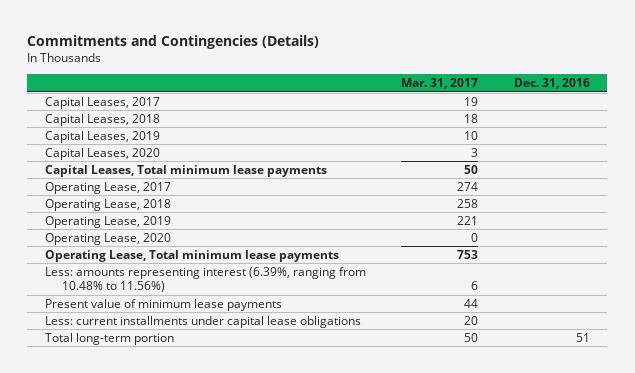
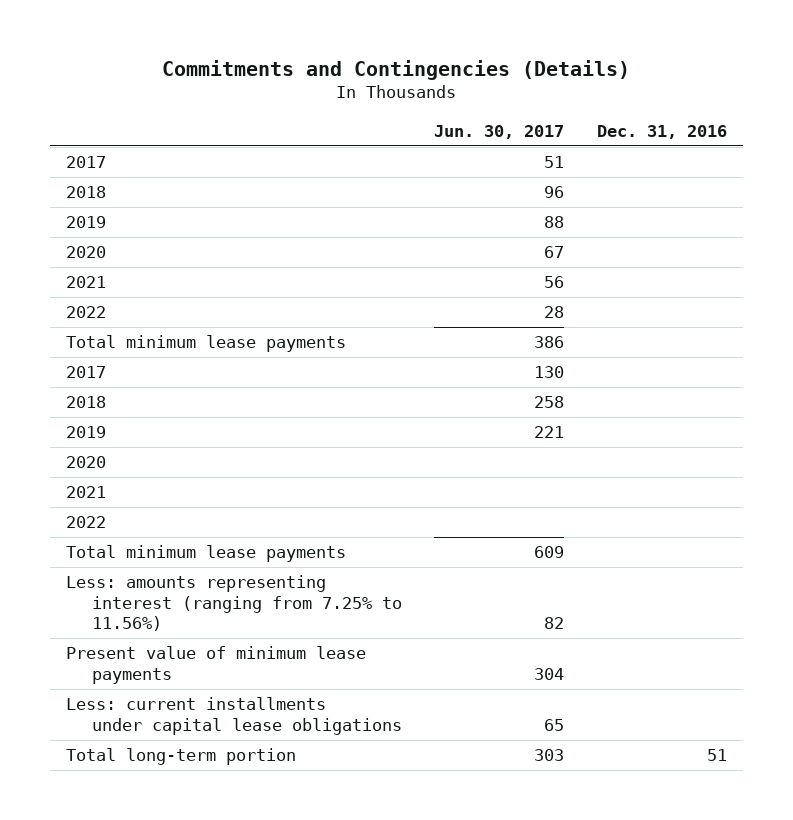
[401,78,479,90] Mar. 31, 2017 -> none
none -> [434,124,565,139] Jun. 30, 2017
[45,97,161,110] Capital Leases, 2017 -> [65,156,106,169] 2017
[45,114,161,127] Capital Leases, 2018 -> [65,186,106,199] 2018
[45,131,161,144] Capital Leases, 2019 -> [65,216,106,229] 2019
[45,148,161,161] Capital Leases, 2020 -> [65,246,106,259] 2020
none -> [65,276,106,289] 2021
none -> [65,306,106,319] 2022
[45,165,328,178] Capital Leases, Total minimum lease payments -> [65,335,346,353] Total minimum lease payments
[45,182,172,195] Operating Lease, 2017 -> [65,366,106,379] 2017
[45,199,172,212] Operating Lease, 2018 -> [65,396,106,409] 2018
[45,216,172,229] Operating Lease, 2019 -> [65,426,106,439] 2019
[45,233,172,246] Operating Lease, 2020 -> [65,456,106,469] 2020
none -> [65,486,106,499] 2021
none -> [65,516,106,529] 2022
[45,250,340,263] Operating Lease, Total minimum lease payments -> [65,545,346,563] Total minimum lease payments
[45,267,367,293] Less: amounts representing interest (6.39%, ranging from 10.48% to 11.56%) -> [65,575,403,632] Less: amounts representing interest (ranging from 7.25% to 11.56%)

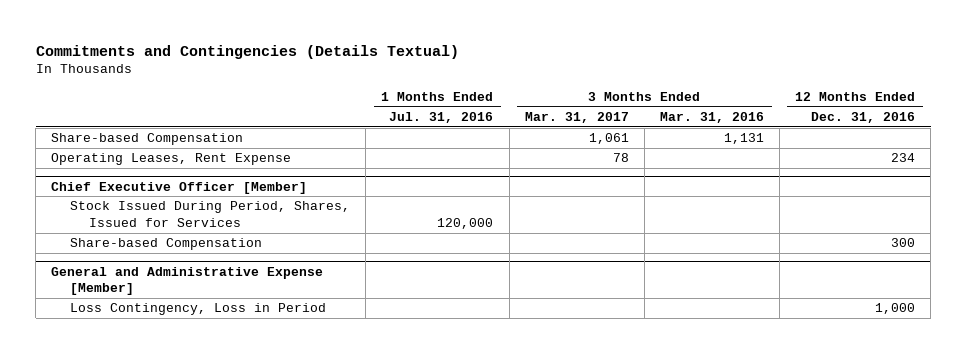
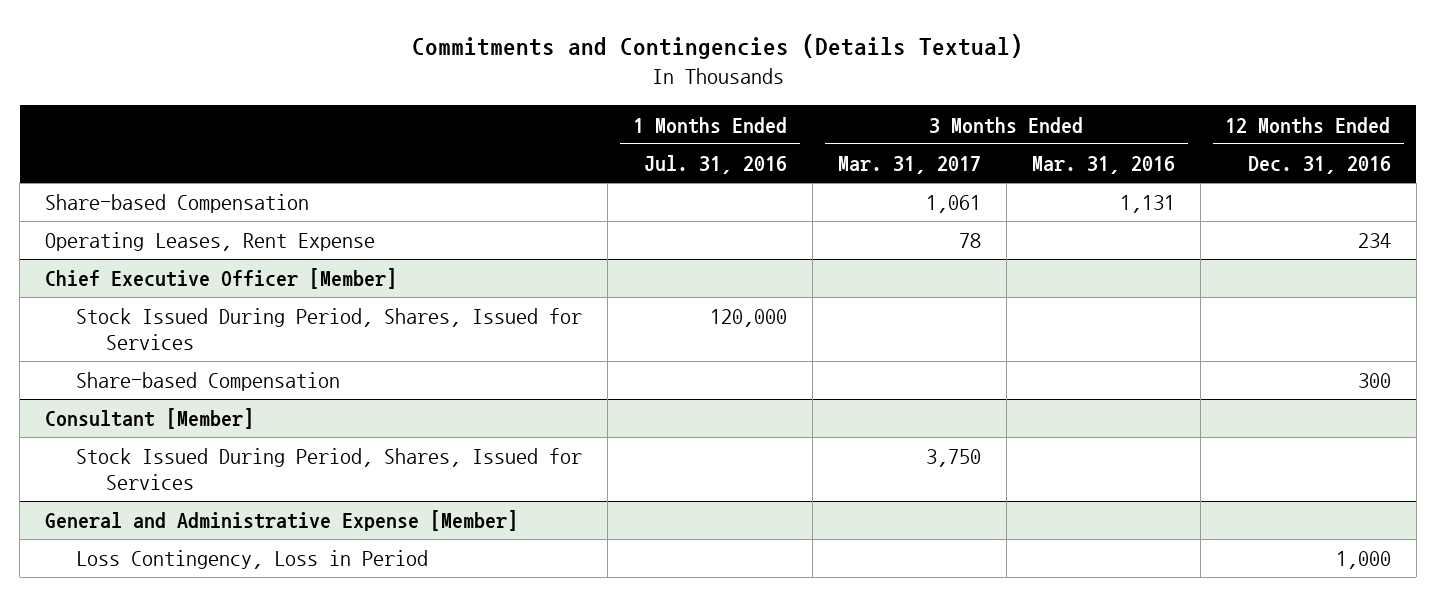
none -> [45,408,255,430] Consultant [Member]
none -> [75,448,582,491] Stock Issued During Period, Shares, Issued for Services

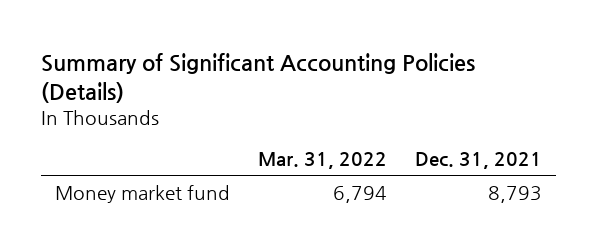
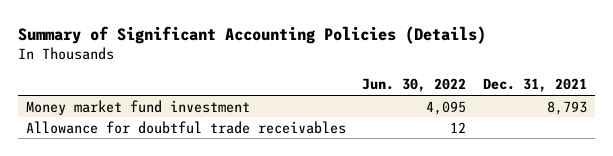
[258,152,388,170] Mar. 31, 2022 -> none
none -> [362,78,467,93] Jun. 30, 2022
[55,184,231,203] Money market fund -> [25,99,250,115] Money market fund investment
none -> [25,120,346,134] Allowance for doubtful trade receivables

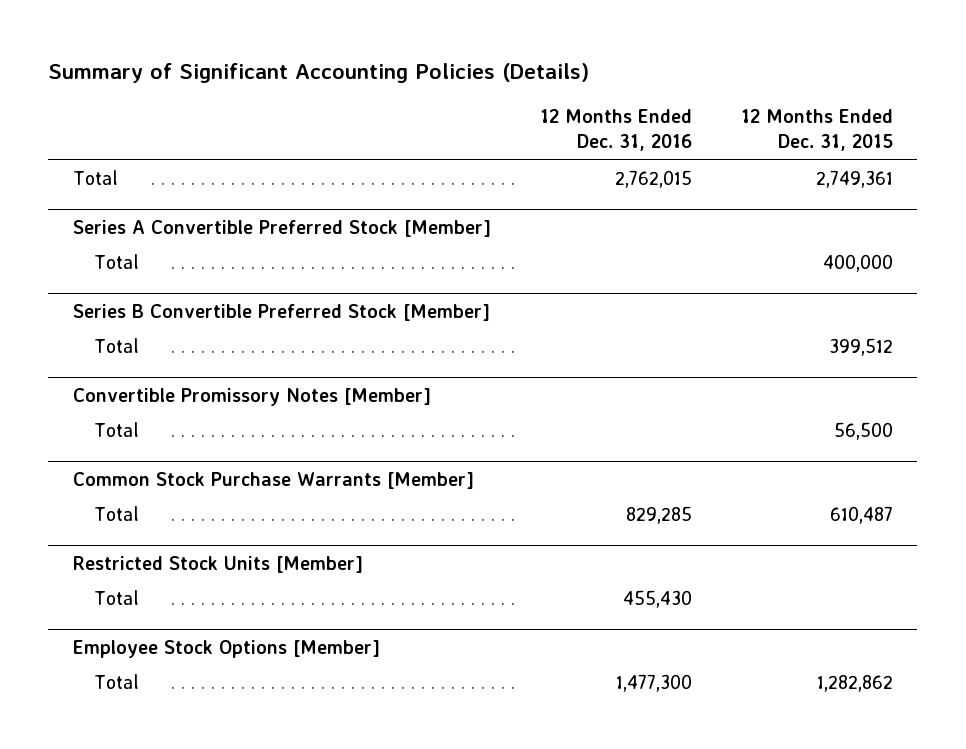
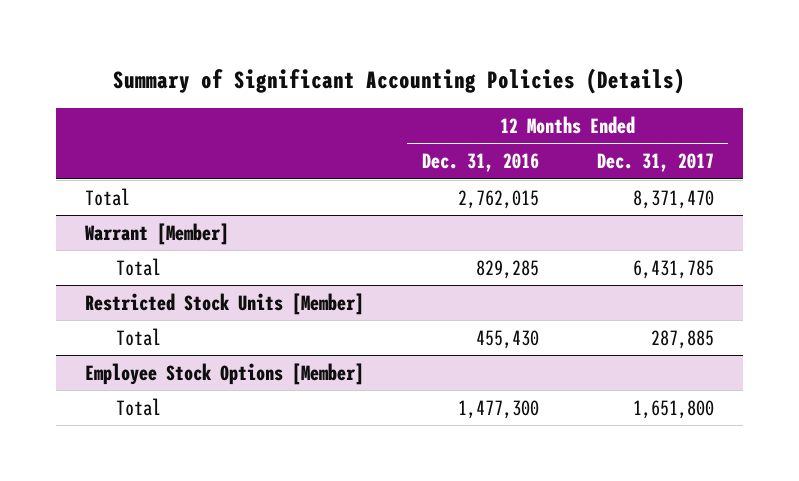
[740,109,893,152] 12 Months Ended Dec. 31, 2015 -> none
none -> [596,153,714,173] Dec. 31, 2017
[72,220,491,238] Series A Convertible Preferred Stock [Member] -> none
[93,254,139,270] Total -> none
[72,304,490,322] Series B Convertible Preferred Stock [Member] -> none
[93,338,139,354] Total -> none
[72,388,431,407] Convertible Promissory Notes [Member] -> none
[93,422,139,438] Total -> none
[72,472,474,490] Common Stock Purchase Warrants [Member] -> [84,222,229,245] Warrant [Member]

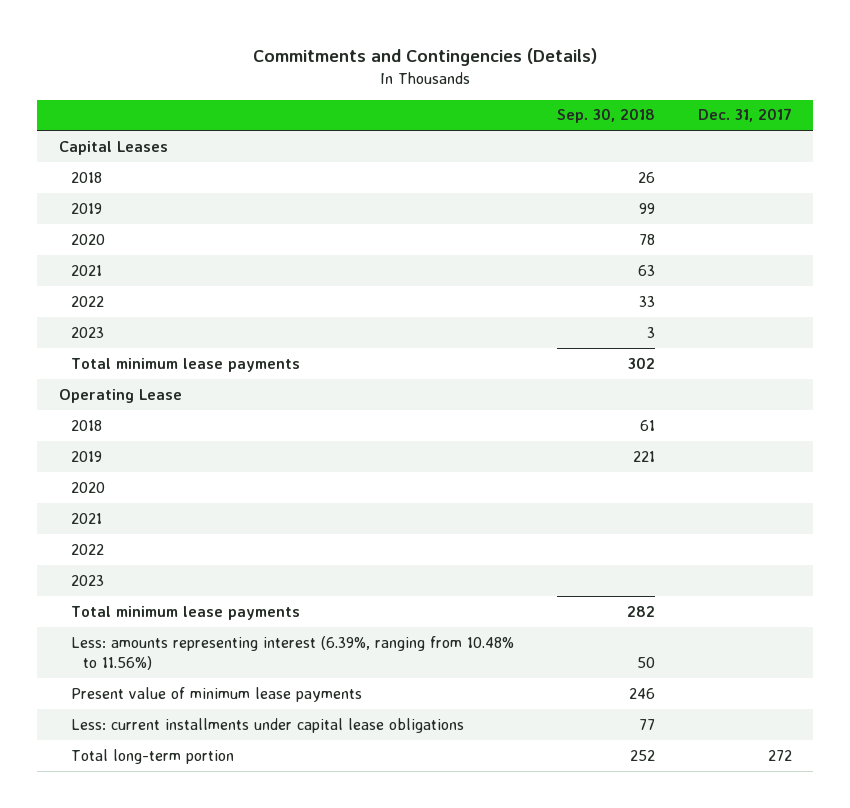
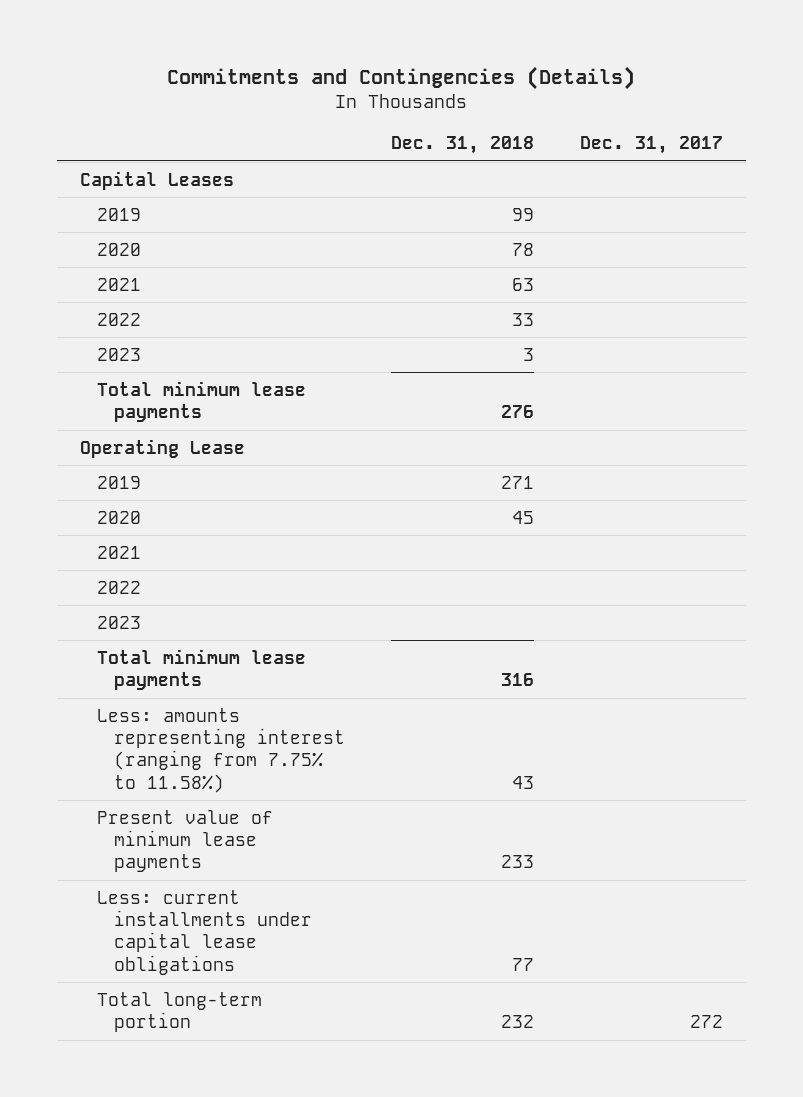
[556,108,655,124] Sep. 30, 2018 -> none
none -> [390,136,534,155] Dec. 31, 2018
[70,171,102,183] 2018 -> none
[70,419,102,431] 2018 -> none
[70,635,514,671] Less: amounts representing interest (6.39%, ranging from 10.48% to 11.56%) -> [96,707,345,793] Less: amounts representing interest (ranging from 7.75% to 11.58%)

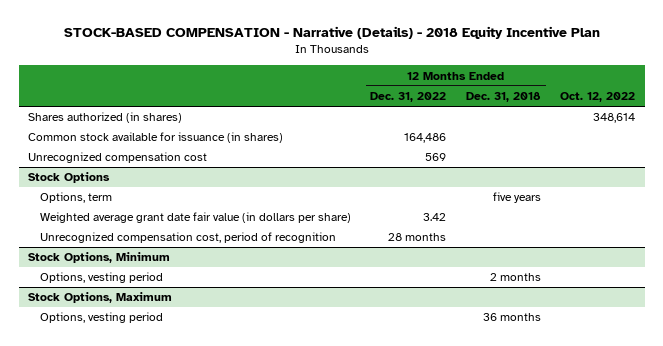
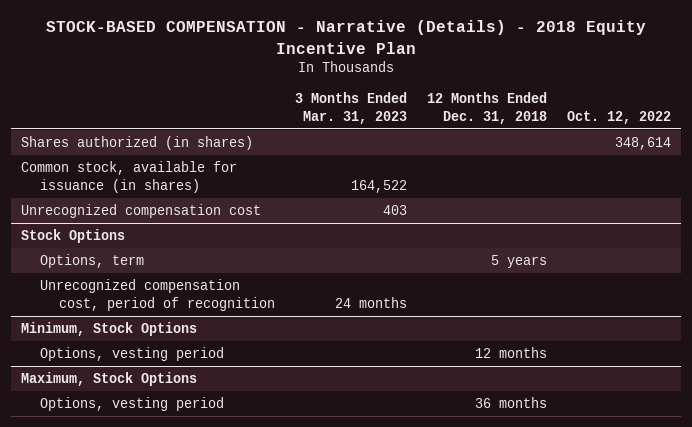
[370,92,447,103] Dec. 31, 2022 -> none
none -> [294,91,407,124] 3 Months Ended Mar. 31, 2023
[28,132,284,144] Common stock available for issuance (in shares) -> [21,161,238,193] Common stock, available for issuance (in shares)
[40,212,352,224] Weighted average grant date fair value (in dollars per share) -> none
[492,192,541,204] five years -> [490,255,547,269] 5 years
[28,252,171,264] Stock Options, Minimum -> [21,322,198,337] Minimum, Stock Options
[489,273,541,282] 2 months -> [474,347,547,359] 12 months
[28,292,173,304] Stock Options, Maximum -> [21,372,198,387] Maximum, Stock Options

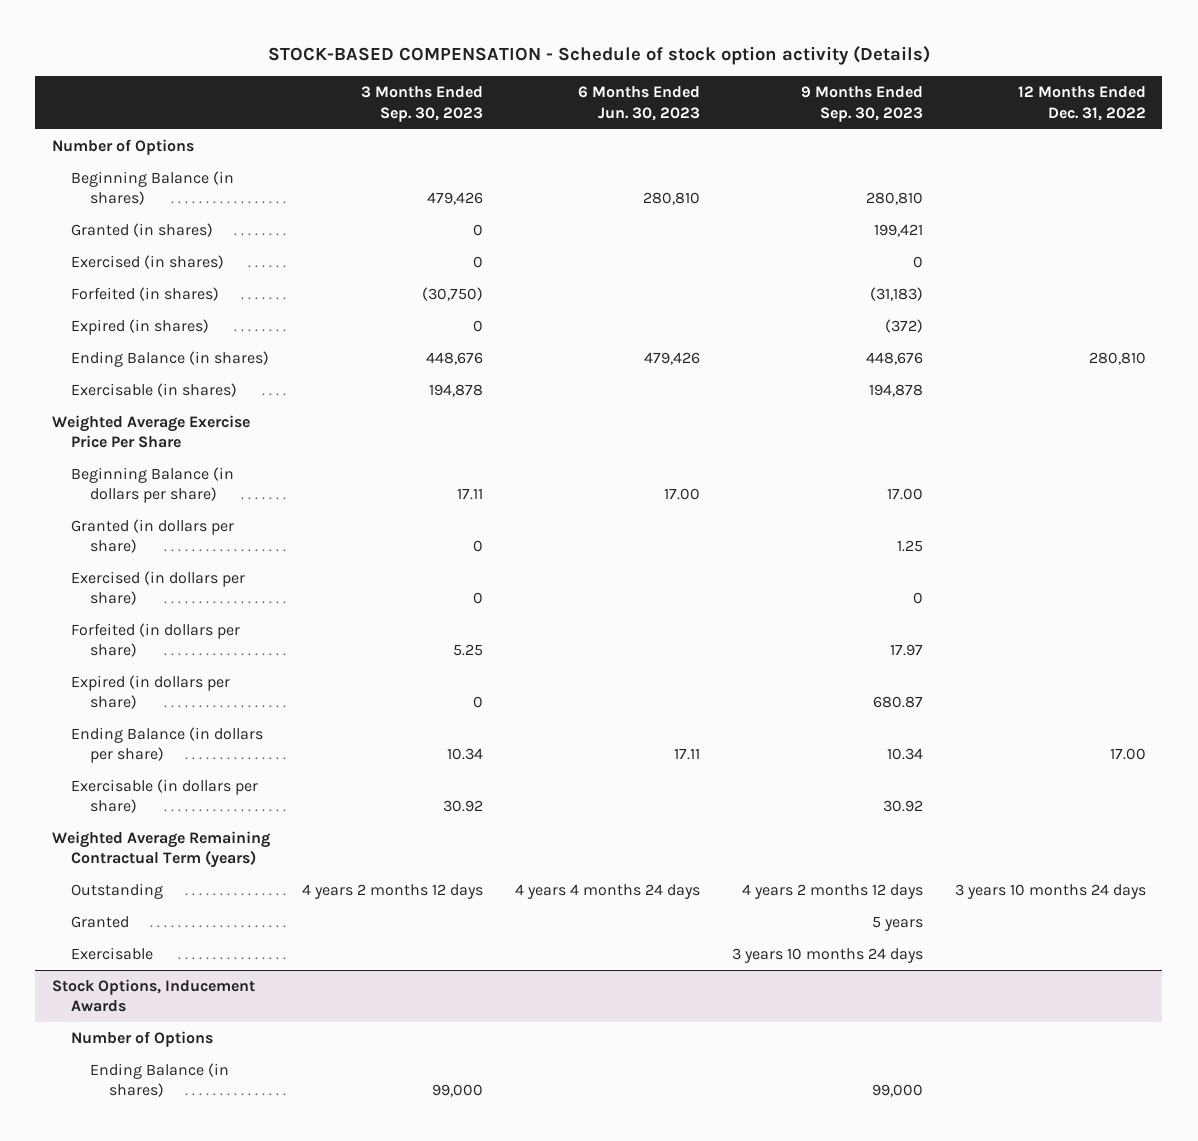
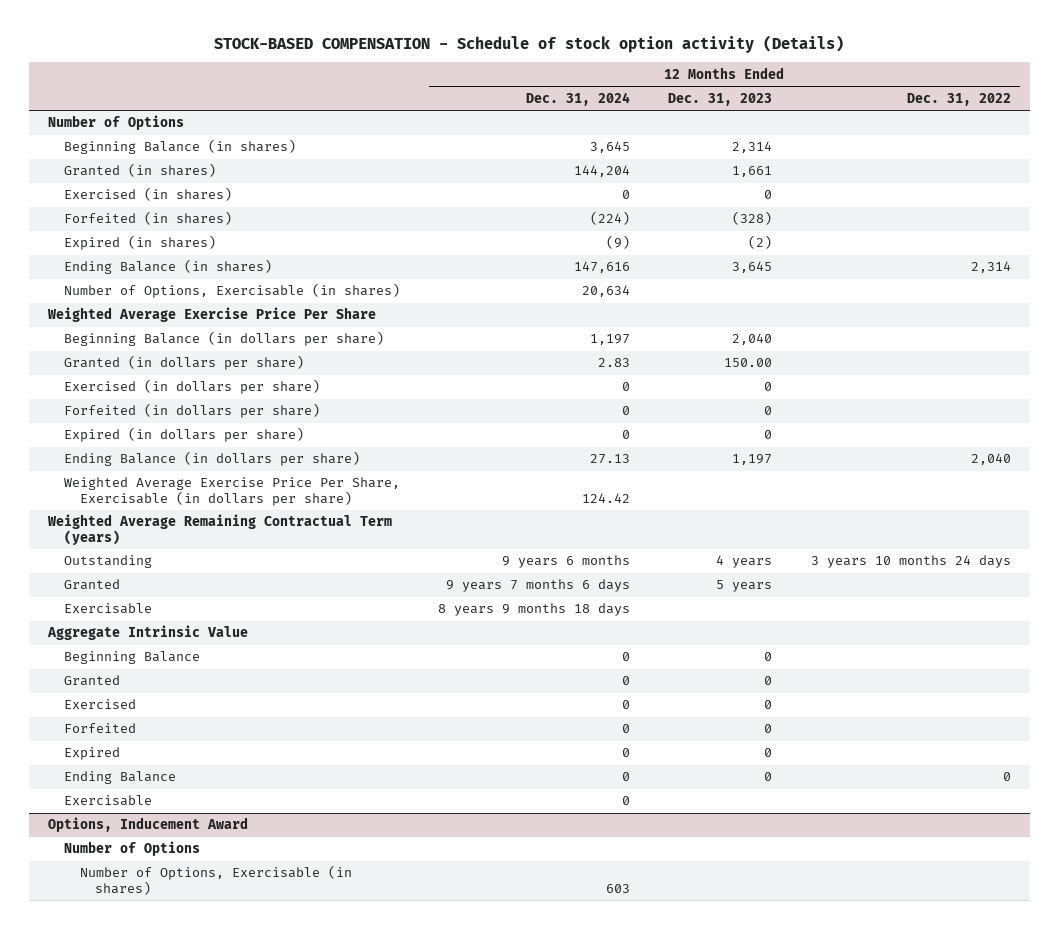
[360,86,483,122] 3 Months Ended Sep. 30, 2023 -> none
[577,86,700,121] 6 Months Ended Jun. 30, 2023 -> none
[800,86,923,122] 9 Months Ended Sep. 30, 2023 -> none
none -> [526,91,631,106] Dec. 31, 2024
none -> [668,92,773,106] Dec. 31, 2023
[1089,351,1147,365] 280,810 -> [970,261,1011,274] 2,314
[70,382,237,397] Exercisable (in shares) -> [64,283,401,299] Number of Options, Exercisable (in shares)
[1110,748,1147,761] 17.00 -> [970,453,1011,466] 2,040
[70,778,258,814] Exercisable (in dollars per share) -> [64,477,401,506] Weighted Average Exercise Price Per Share, Exercisable (in dollars per share)
none -> [47,625,249,641] Aggregate Intrinsic Value
none -> [64,651,201,665] Beginning Balance
none -> [64,675,121,687] Granted
none -> [64,699,137,710] Exercised
none -> [64,723,137,734] Forfeited
none -> [64,747,121,761] Expired
none -> [64,771,177,785] Ending Balance
none -> [64,795,153,807] Exercisable
[51,978,255,1013] Stock Options, Inducement Awards -> [48,817,249,833] Options, Inducement Award
[89,1062,229,1098] Ending Balance (in shares) -> none
none -> [79,865,352,895] Number of Options, Exercisable (in shares)

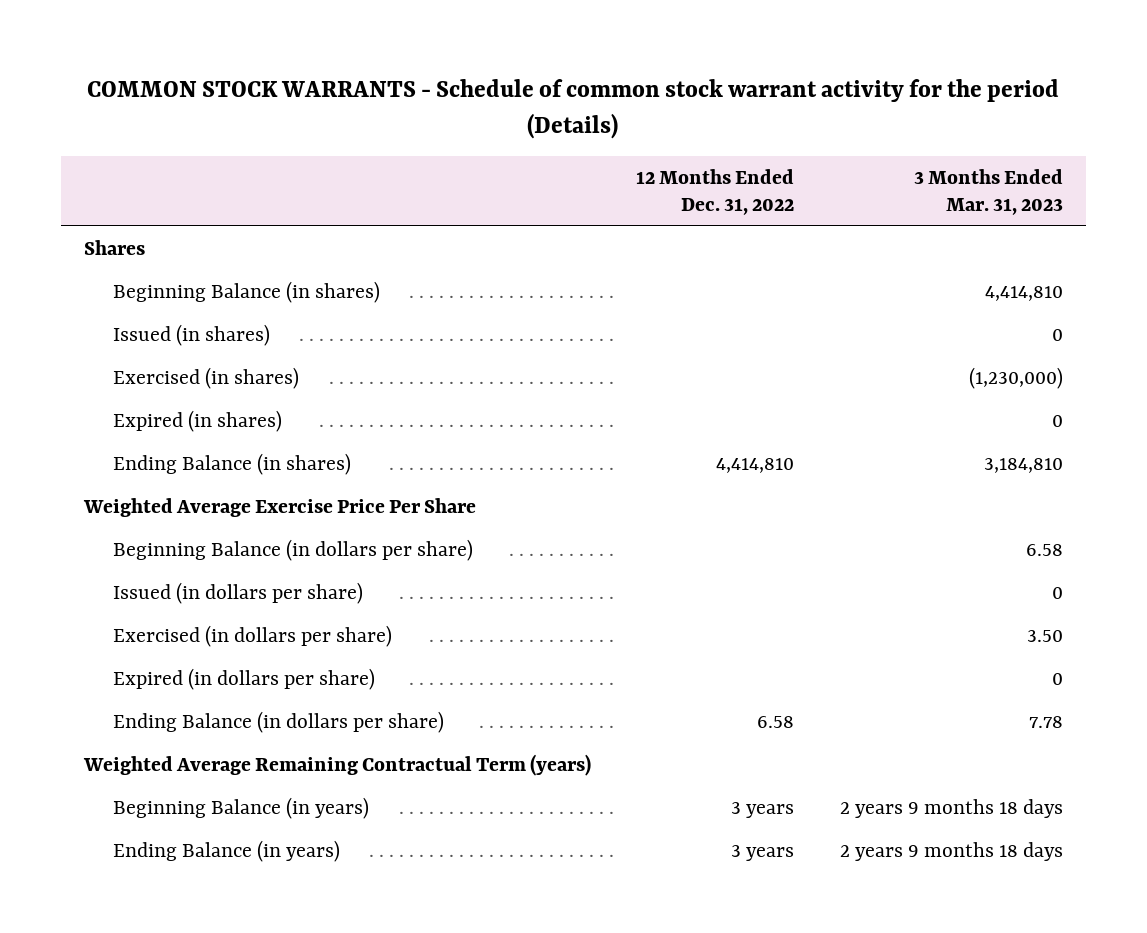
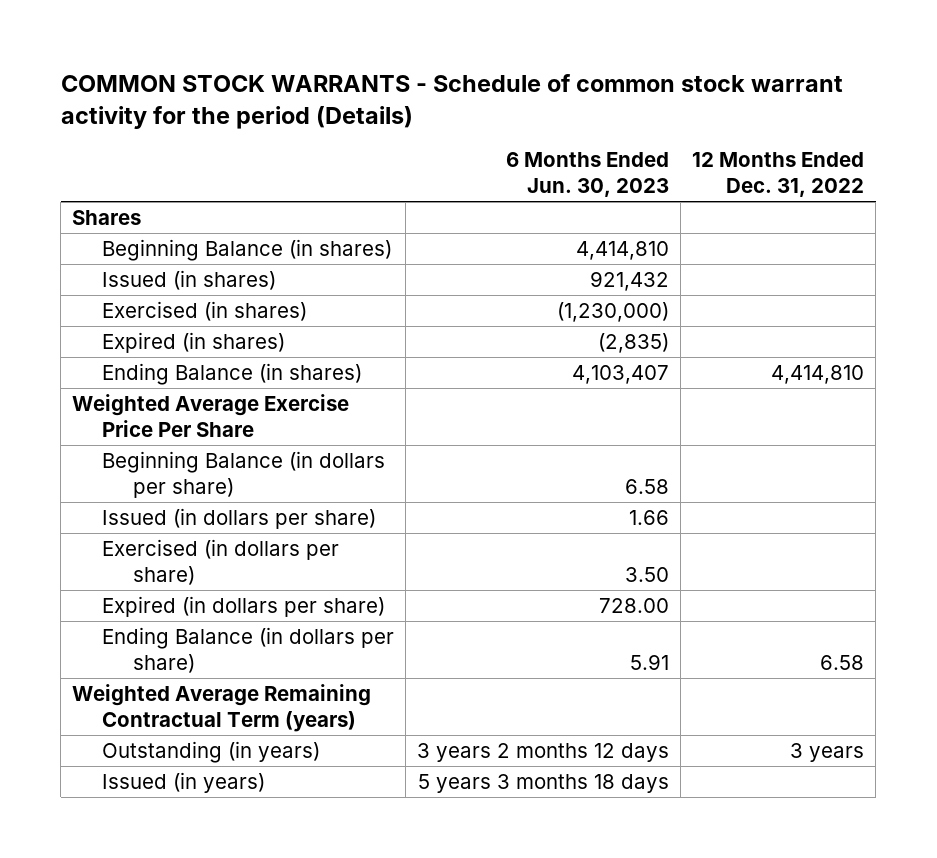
[913,168,1063,215] 3 Months Ended Mar. 31, 2023 -> none
none -> [506,152,670,197] 6 Months Ended Jun. 30, 2023
[113,797,370,820] Beginning Balance (in years) -> none
[113,840,341,863] Ending Balance (in years) -> none
none -> [102,741,321,764] Outstanding (in years)
none -> [102,772,266,794] Issued (in years)

